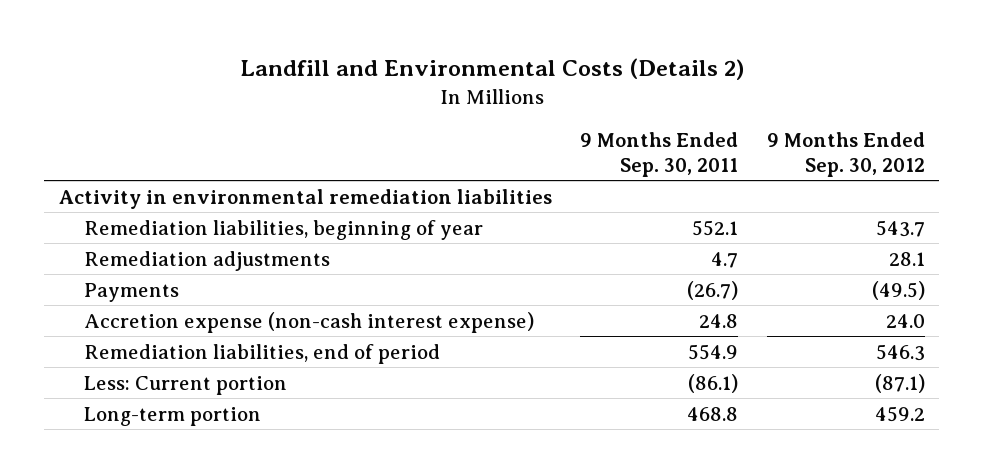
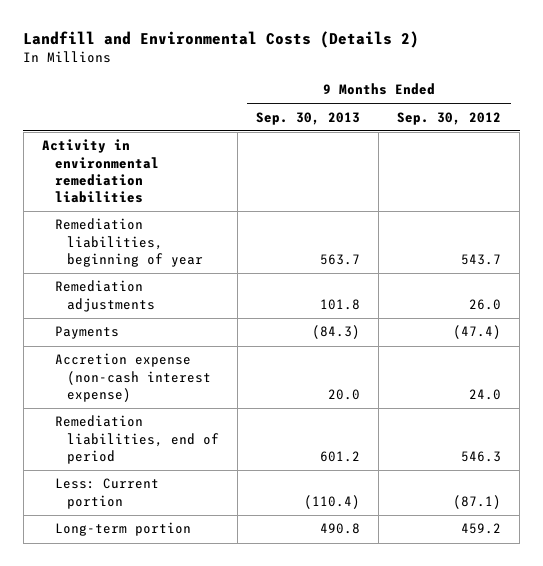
[580,132,739,177] 9 Months Ended Sep. 30, 2011 -> none
none -> [256,111,361,125] Sep. 30, 2013
[888,251,925,266] 28.1 -> [469,298,502,310] 26.0
[871,280,925,300] (49.5) -> [453,325,502,340] (47.4)

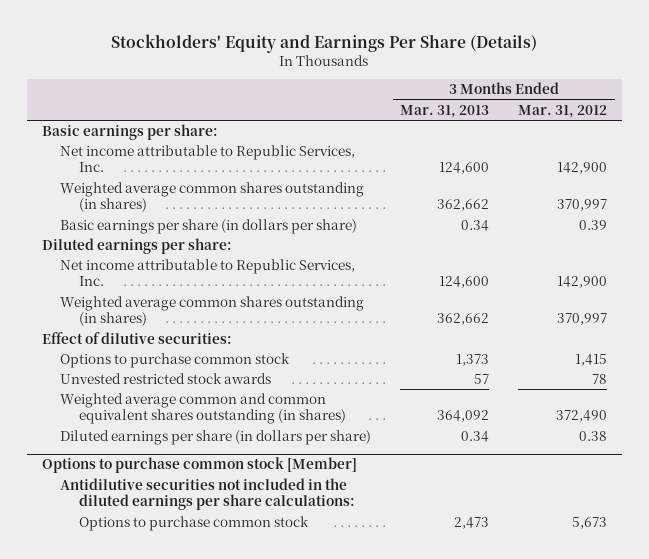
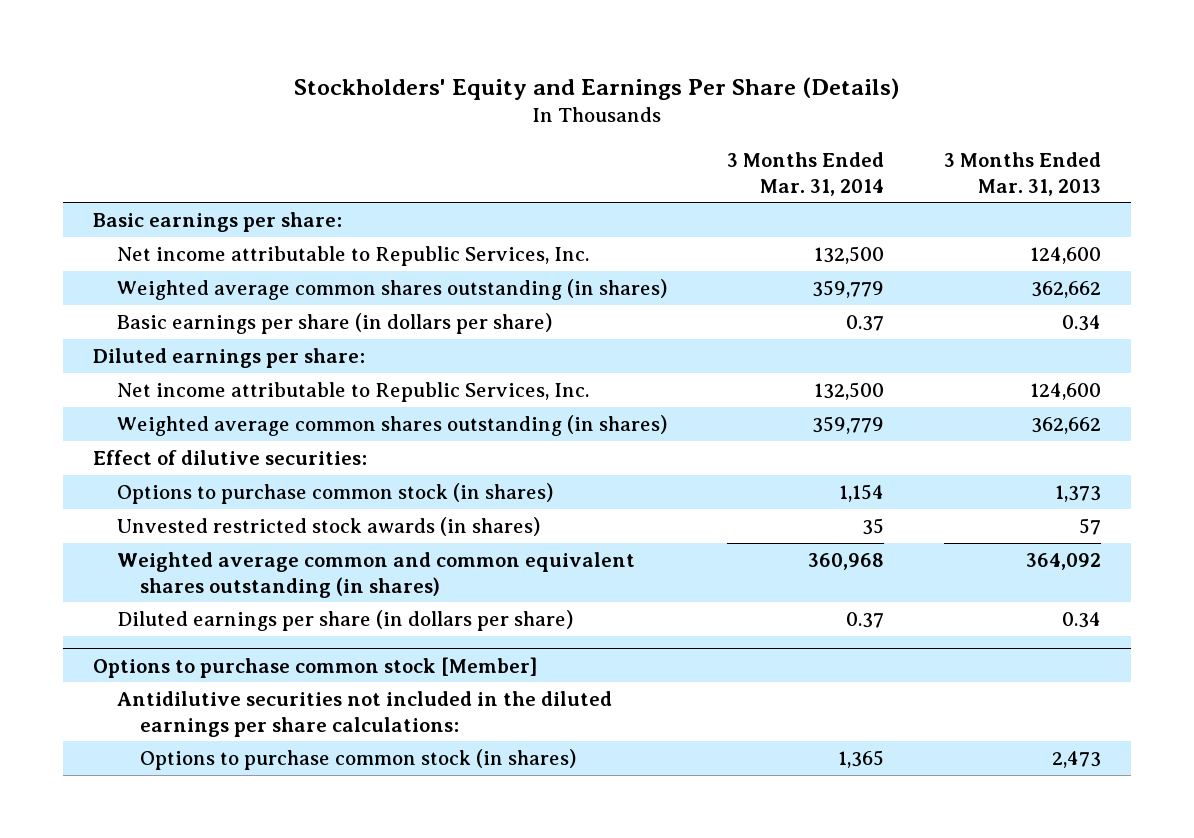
[518,104,608,118] Mar. 31, 2012 -> none
none -> [726,151,884,196] 3 Months Ended Mar. 31, 2014
[60,353,291,369] Options to purchase common stock -> [116,482,553,504] Options to purchase common stock (in shares)
[60,373,272,385] Unvested restricted stock awards -> [116,516,540,536] Unvested restricted stock awards (in shares)
[78,516,309,532] Options to purchase common stock -> [140,748,577,770] Options to purchase common stock (in shares)

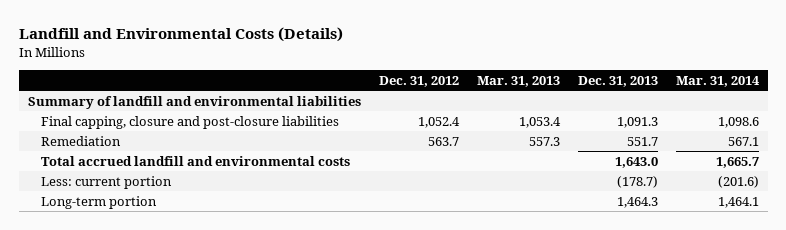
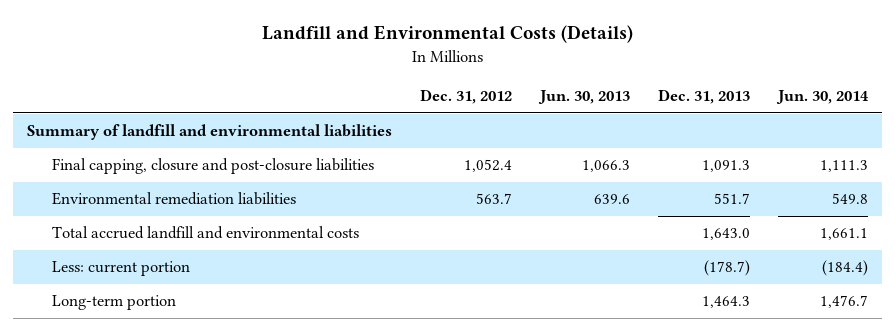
[476,75,560,87] Mar. 31, 2013 -> none
[675,75,760,87] Mar. 31, 2014 -> none
none -> [538,90,631,105] Jun. 30, 2013
none -> [775,90,869,105] Jun. 30, 2014
[40,135,121,146] Remediation -> [51,192,296,206] Environmental remediation liabilities

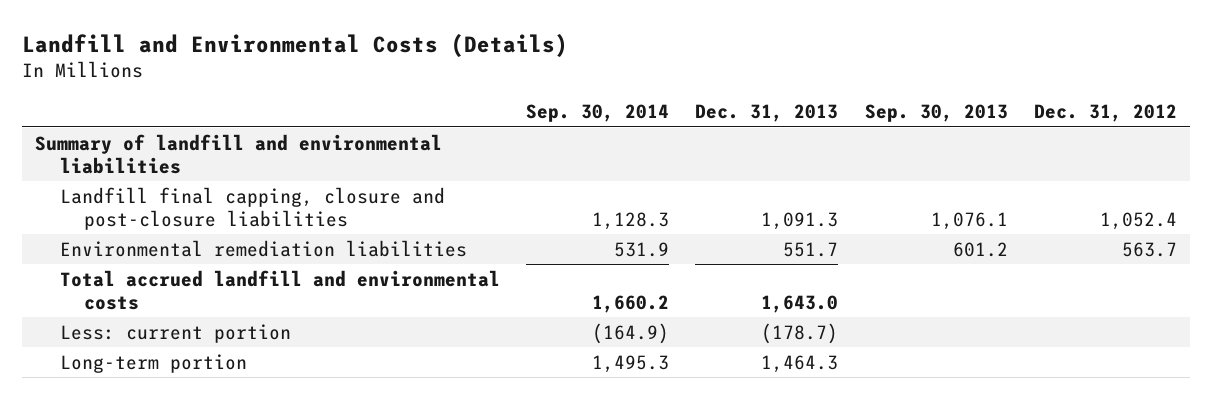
[538,90,631,105] Jun. 30, 2013 -> none
[775,90,869,105] Jun. 30, 2014 -> none
none -> [525,103,669,122] Sep. 30, 2014
none -> [864,103,1008,122] Sep. 30, 2013
[51,158,374,175] Final capping, closure and post-closure liabilities -> [59,186,445,230] Landfill final capping, closure and post-closure liabilities

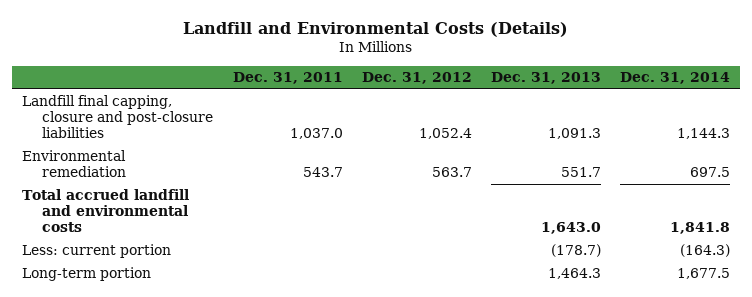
[525,103,669,122] Sep. 30, 2014 -> none
[864,103,1008,122] Sep. 30, 2013 -> none
none -> [232,72,343,85] Dec. 31, 2011
none -> [620,72,731,85] Dec. 31, 2014
[35,133,443,174] Summary of landfill and environmental liabilities -> none
[59,239,467,257] Environmental remediation liabilities -> [21,150,127,178] Environmental remediation

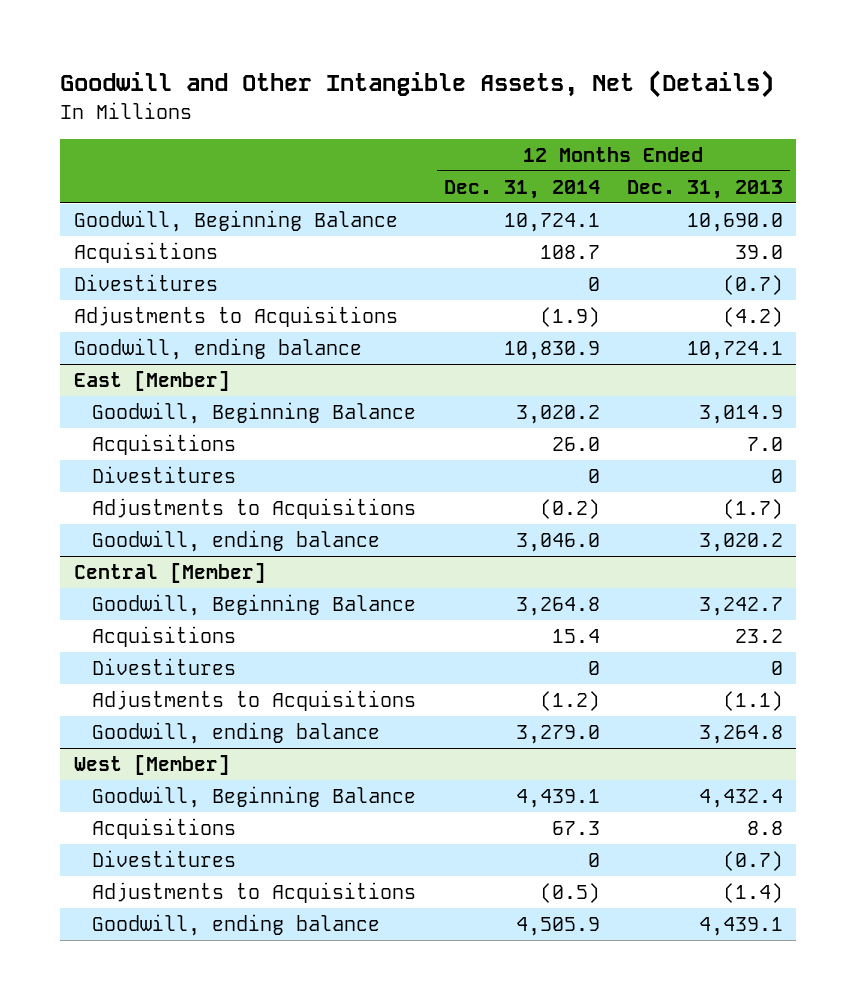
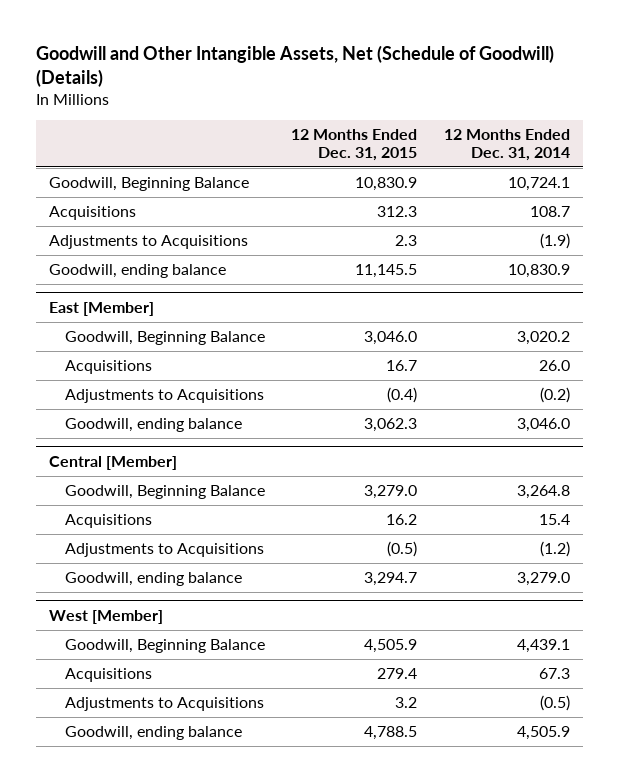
[60,70,775,99] Goodwill and Other Intangible Assets, Net (Details) -> [35,44,554,87] Goodwill and Other Intangible Assets, Net (Schedule of Goodwill) (Details)
[626,179,783,199] Dec. 31, 2013 -> none
none -> [291,129,418,161] 12 Months Ended Dec. 31, 2015
[73,274,218,292] Divestitures -> none
[92,466,237,484] Divestitures -> none
[92,658,237,676] Divestitures -> none
[92,850,237,868] Divestitures -> none

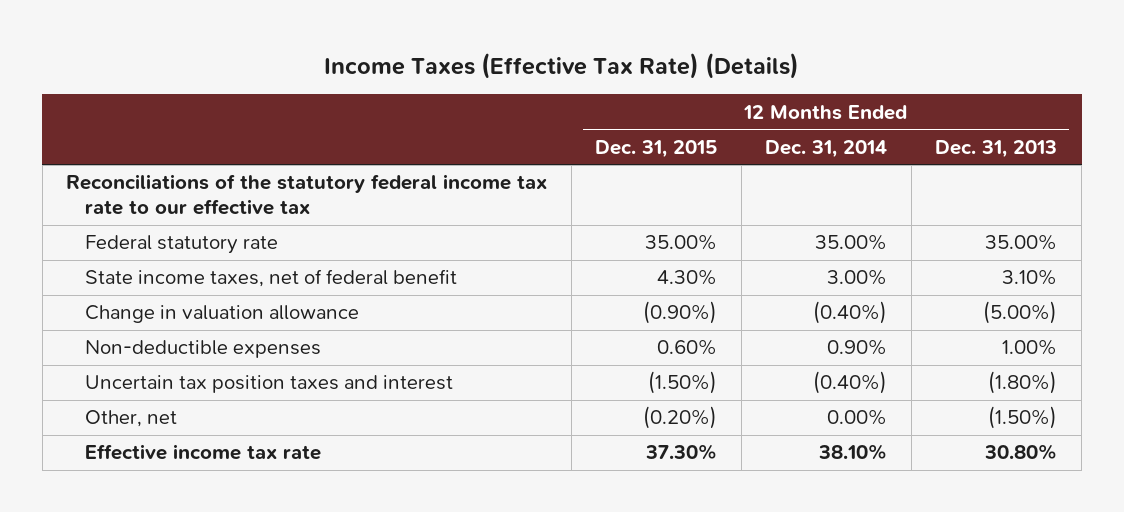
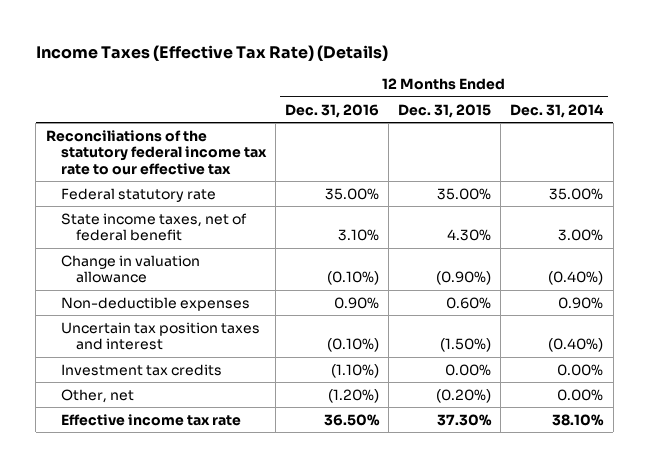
[935,139,1058,158] Dec. 31, 2013 -> none
none -> [284,103,379,118] Dec. 31, 2016
none -> [60,363,222,376] Investment tax credits

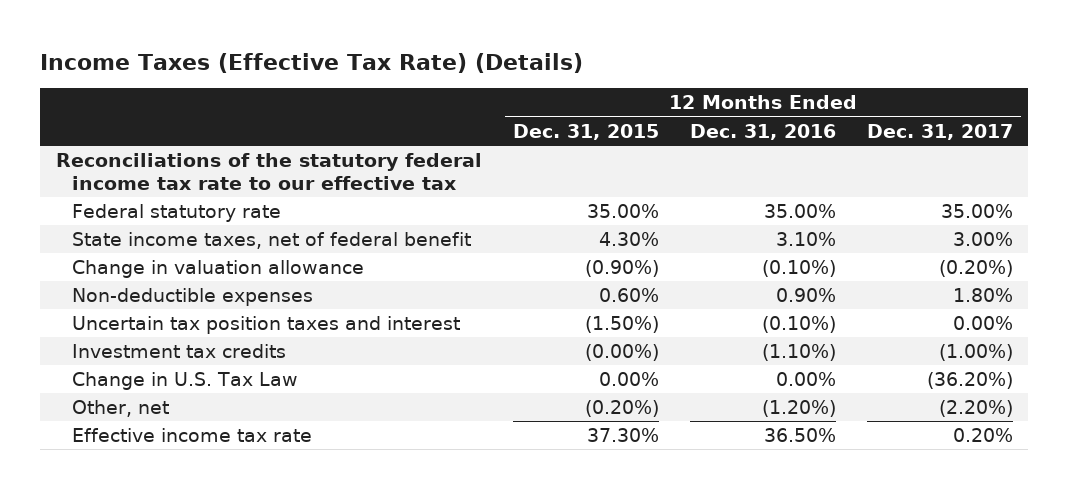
[510,103,605,118] Dec. 31, 2014 -> none
none -> [866,123,1013,140] Dec. 31, 2017
[445,363,492,376] 0.00% -> [584,344,659,362] (0.00%)
none -> [72,372,299,391] Change in U.S. Tax Law

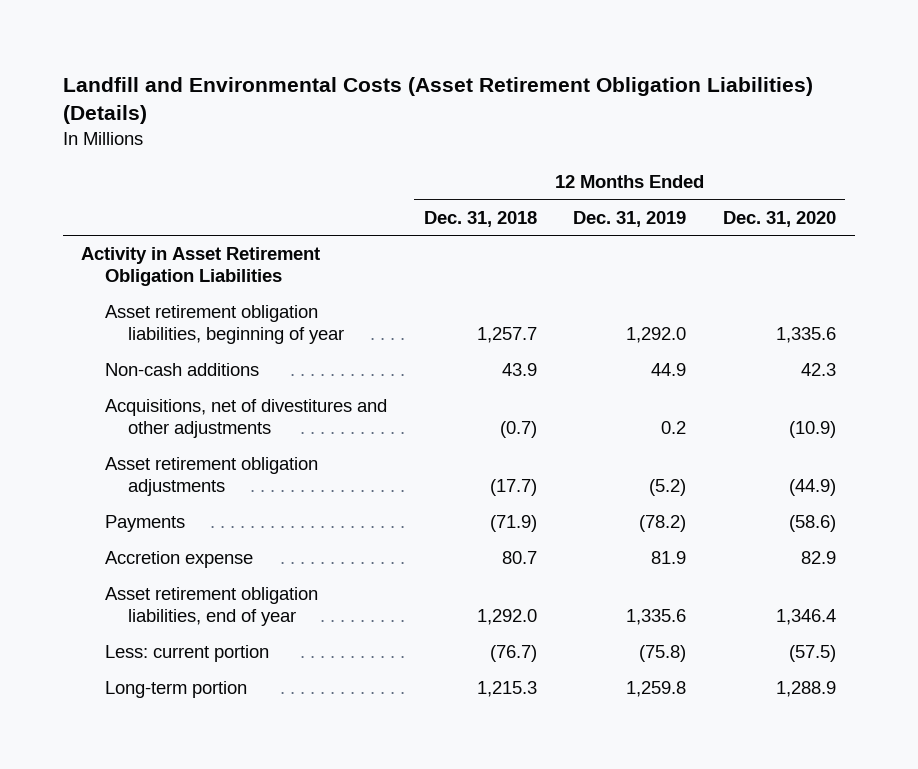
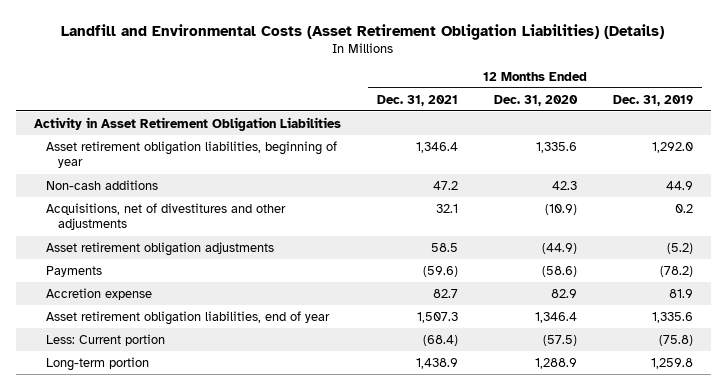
[423,210,537,227] Dec. 31, 2018 -> none
none -> [377,94,459,106] Dec. 31, 2021
[104,645,269,663] Less: current portion -> [46,333,166,346] Less: Current portion

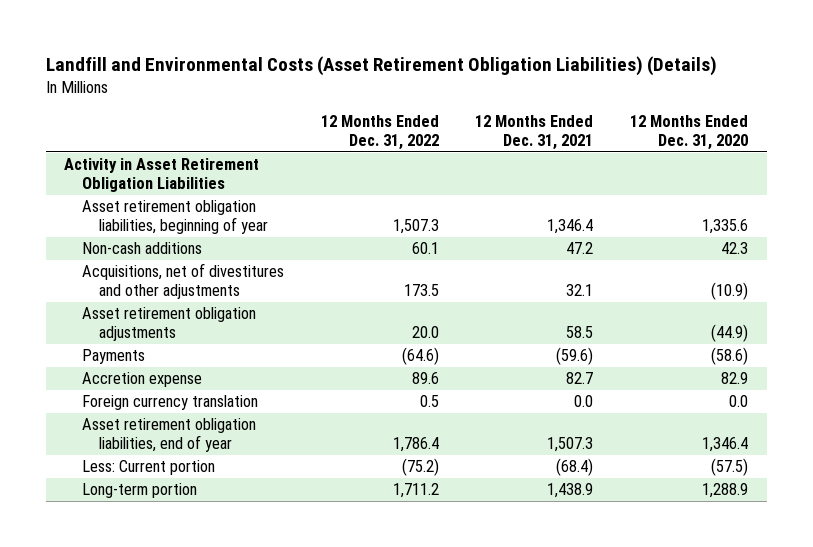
[612,94,693,106] Dec. 31, 2019 -> none
none -> [320,115,439,151] 12 Months Ended Dec. 31, 2022
none -> [81,395,258,411] Foreign currency translation

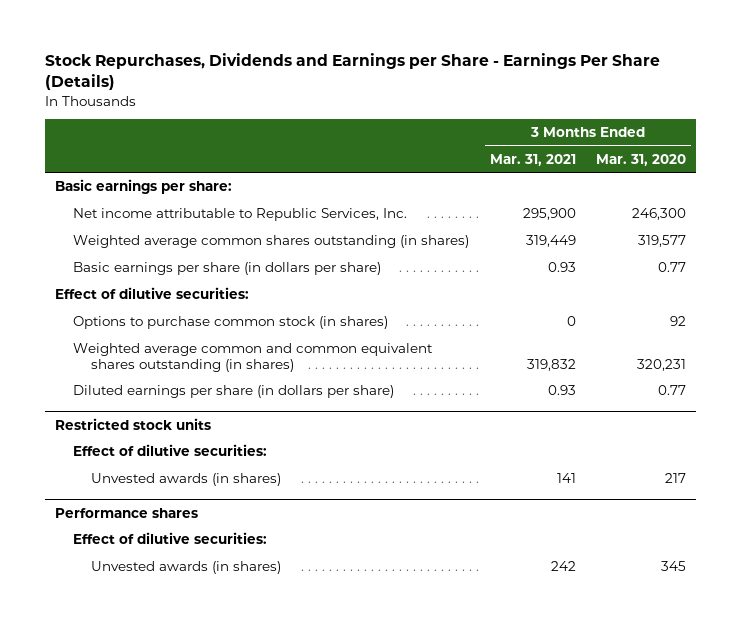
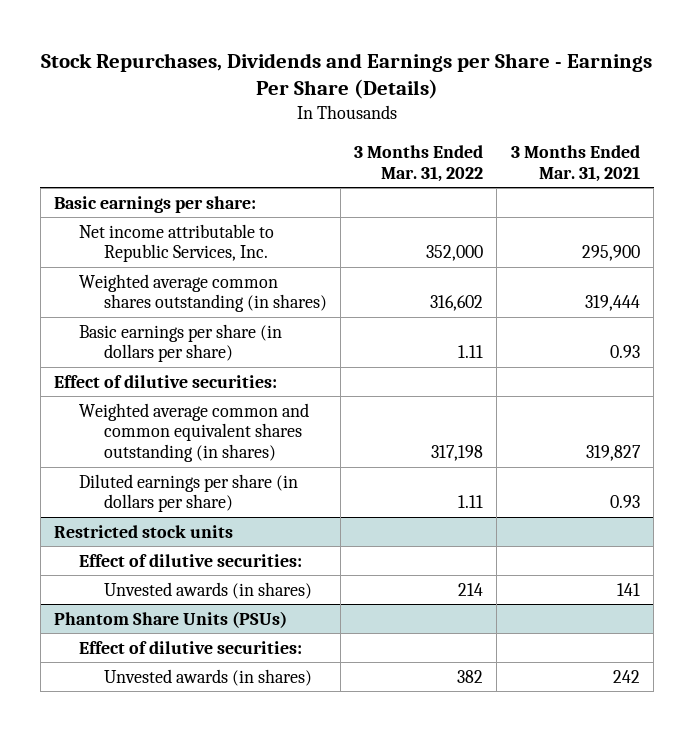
[596,153,687,166] Mar. 31, 2020 -> none
none -> [354,144,484,182] 3 Months Ended Mar. 31, 2022
[525,235,576,248] 319,449 -> [584,295,640,312] 319,444
[73,316,389,330] Options to purchase common stock (in shares) -> none
[526,358,576,371] 319,832 -> [585,445,641,462] 319,827
[55,507,199,518] Performance shares -> none
none -> [53,610,287,628] Phantom Share Units (PSUs)

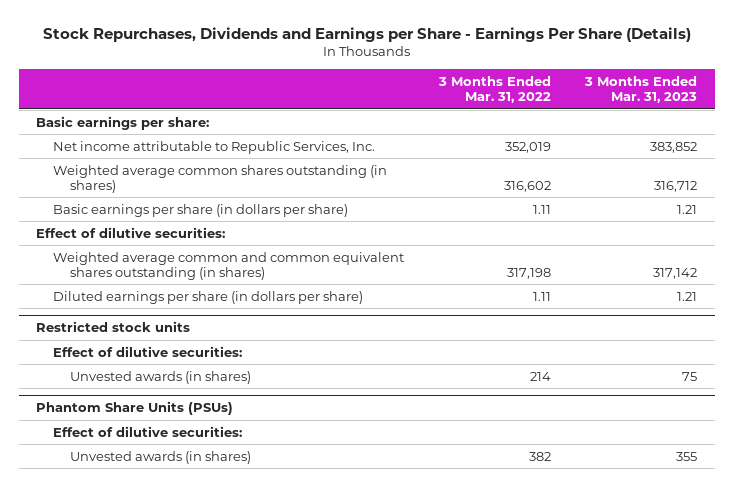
[510,144,640,182] 3 Months Ended Mar. 31, 2021 -> none
none -> [584,76,698,103] 3 Months Ended Mar. 31, 2023
[426,245,484,262] 352,000 -> [504,141,551,153] 352,019

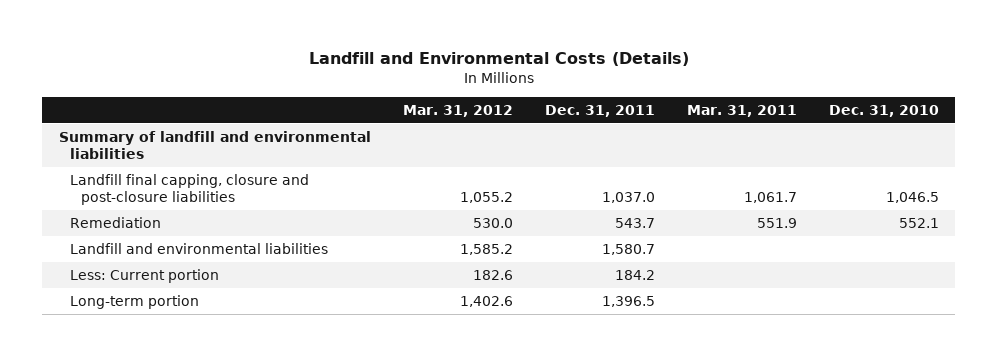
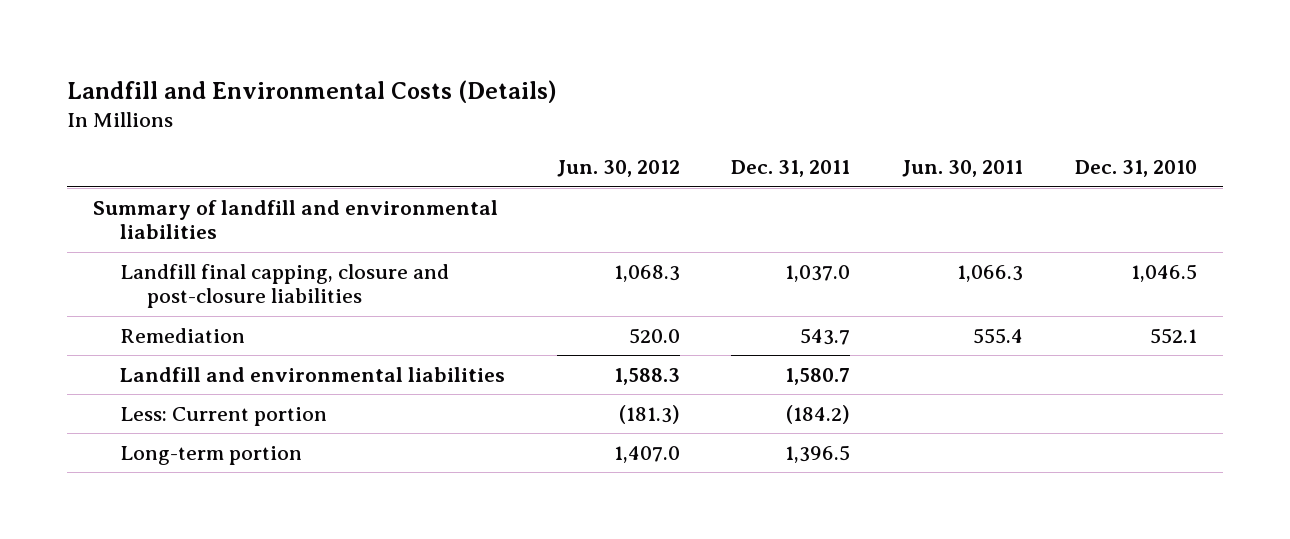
[402,104,513,117] Mar. 31, 2012 -> none
[687,104,798,117] Mar. 31, 2011 -> none
none -> [556,160,680,178] Jun. 30, 2012
none -> [902,160,1024,178] Jun. 30, 2011
[614,269,655,280] 184.2 -> [786,404,851,424] (184.2)

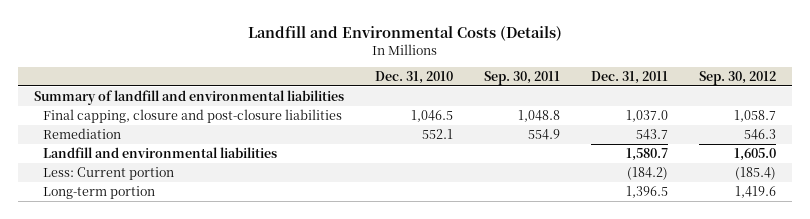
[556,160,680,178] Jun. 30, 2012 -> none
[902,160,1024,178] Jun. 30, 2011 -> none
none -> [483,71,560,86] Sep. 30, 2011
none -> [699,71,777,86] Sep. 30, 2012
[119,263,449,309] Landfill final capping, closure and post-closure liabilities -> [43,108,343,123] Final capping, closure and post-closure liabilities

